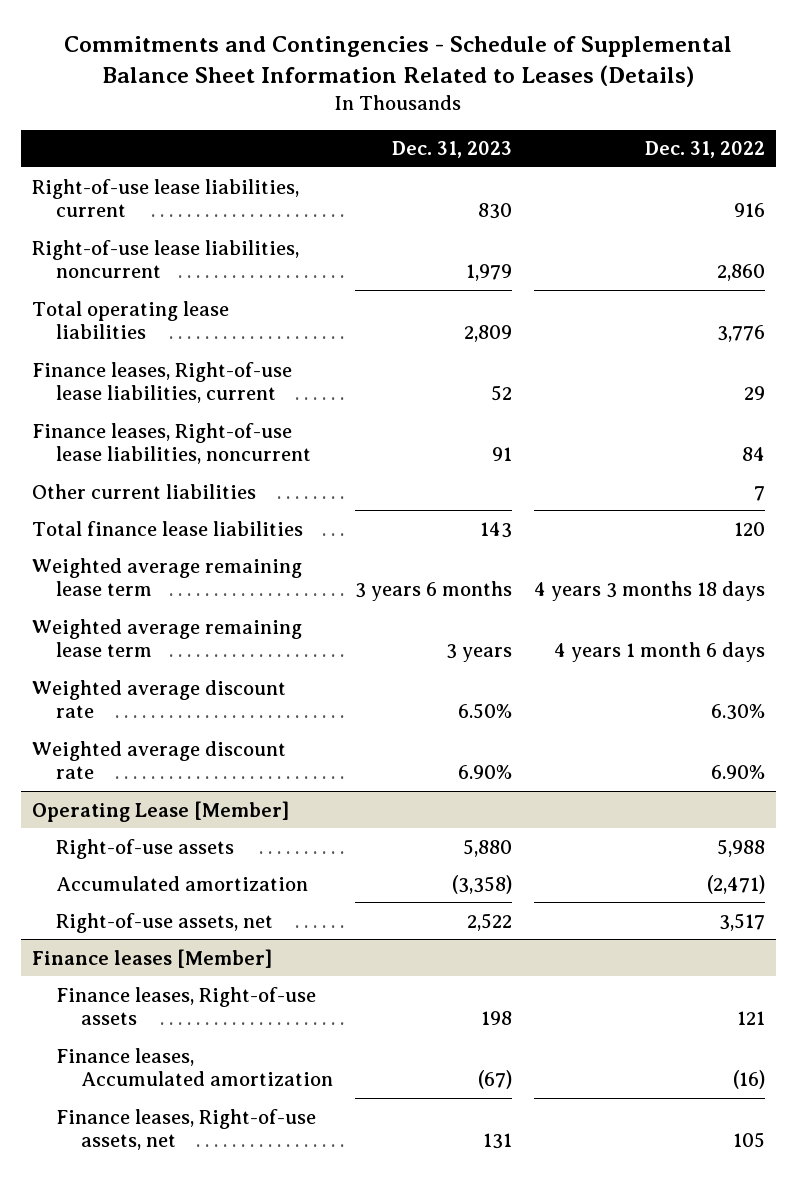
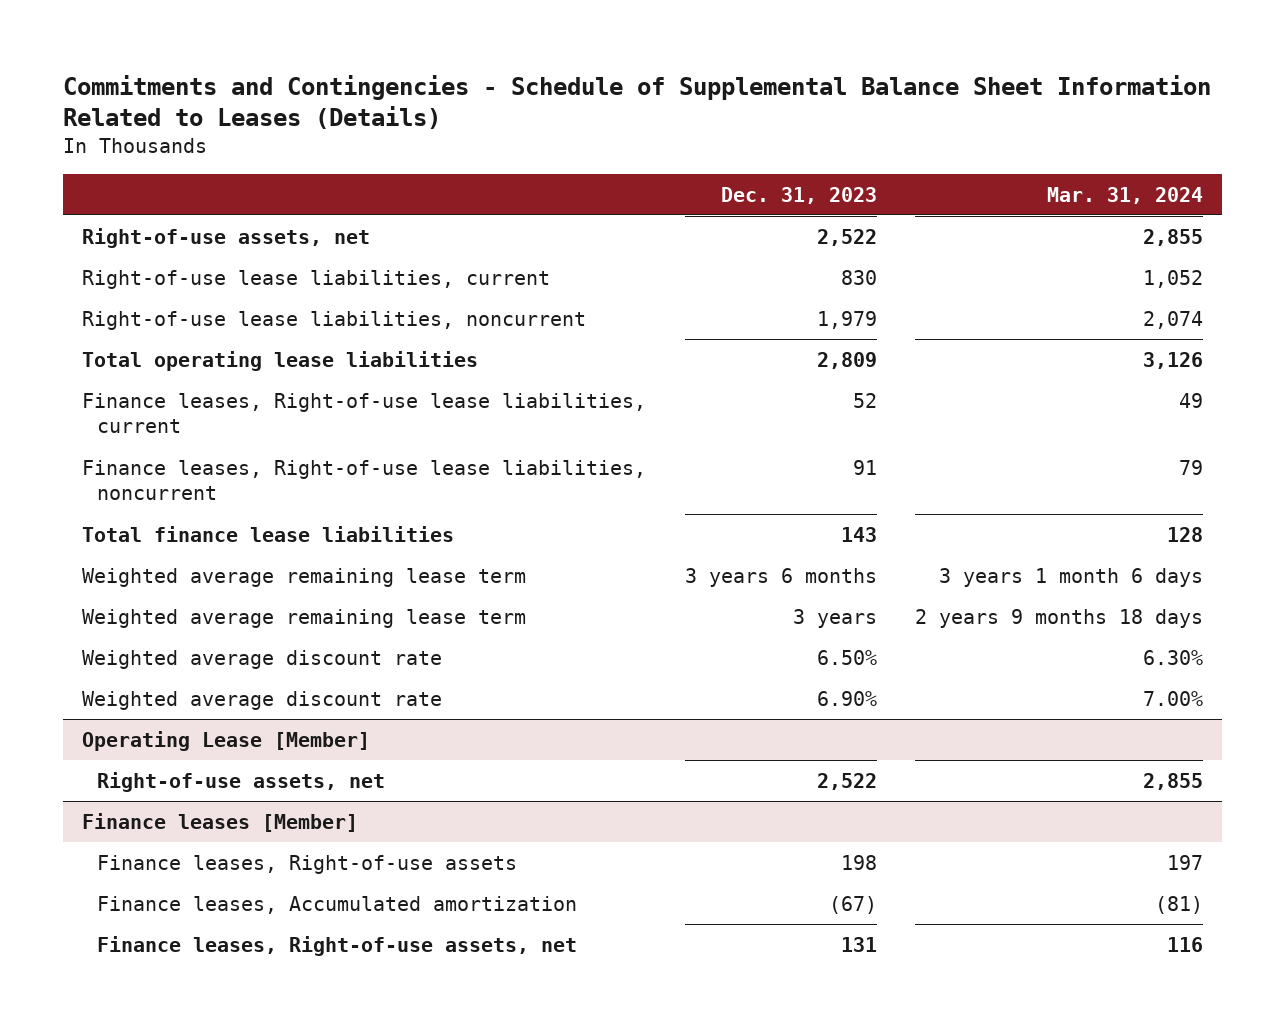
[644,141,765,159] Dec. 31, 2022 -> none
none -> [1046,186,1203,204] Mar. 31, 2024
none -> [82,228,371,249] Right-of-use assets, net
[31,483,256,499] Other current liabilities -> none
[56,838,235,859] Right-of-use assets -> none
[56,875,309,891] Accumulated amortization -> none

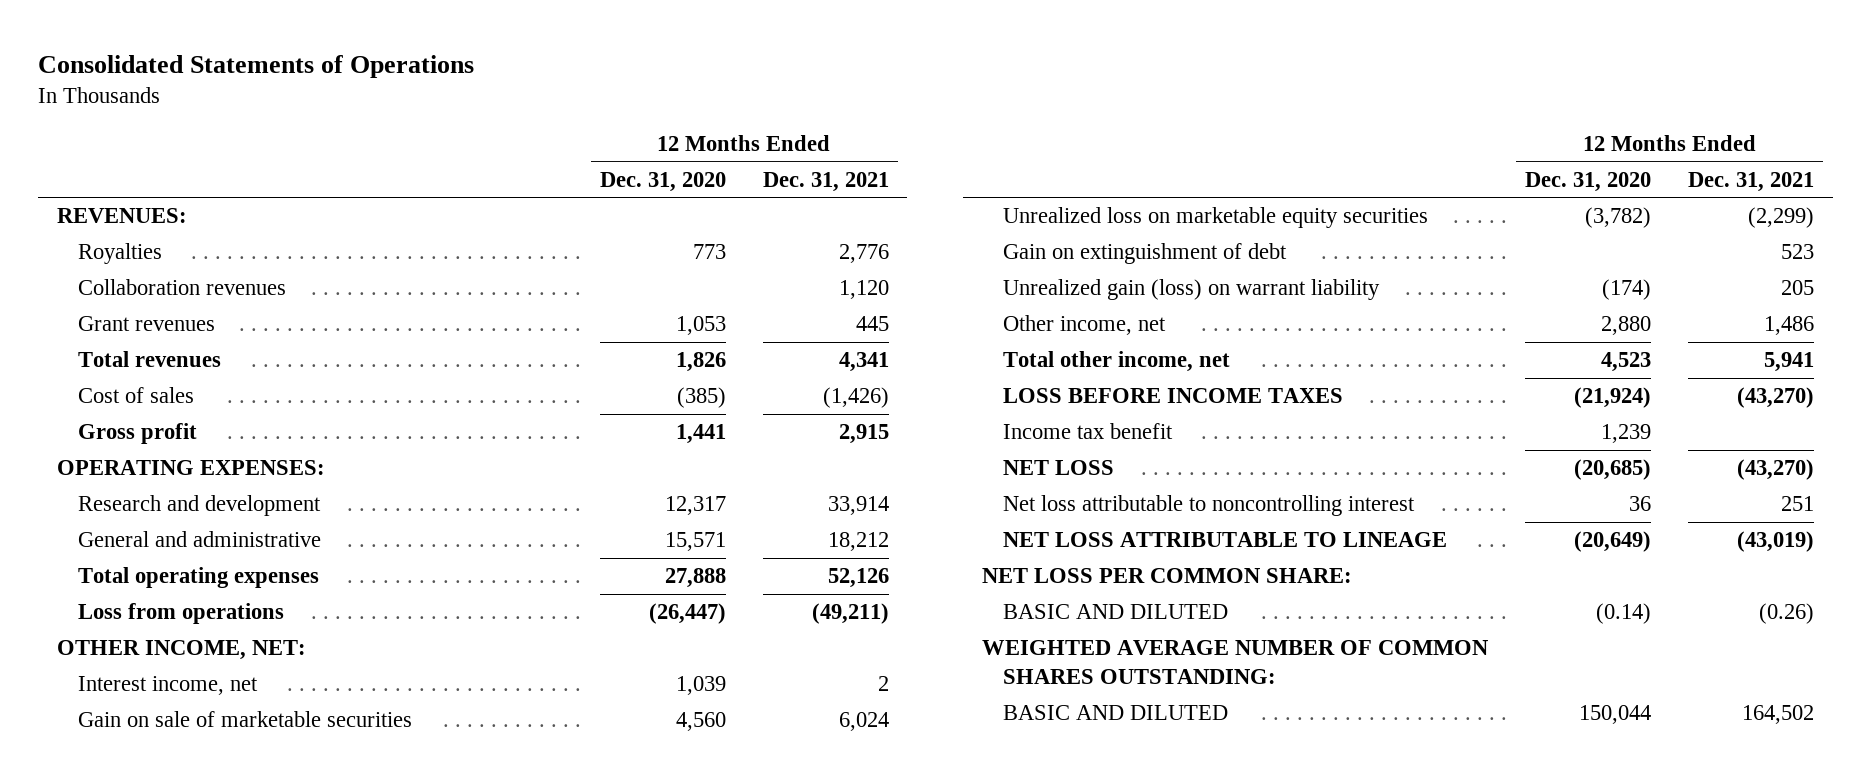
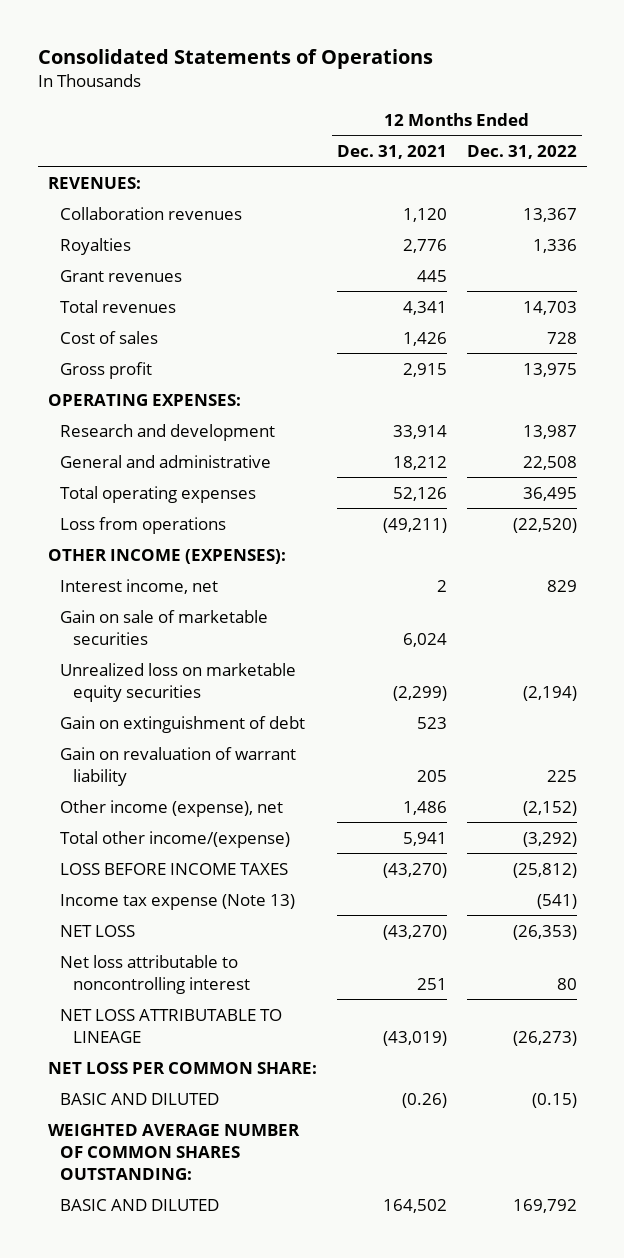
[599,171,726,192] Dec. 31, 2020 -> none
none -> [466,145,577,160] Dec. 31, 2022
[77,243,162,265] Royalties -> [60,237,132,255] Royalties
[822,387,889,409] (1,426) -> [402,331,447,346] 1,426
[56,640,306,661] OTHER INCOME, NET: -> [47,548,286,564] OTHER INCOME (EXPENSES):
[1002,279,1380,301] Unrealized gain (loss) on warrant liability -> [60,746,297,786] Gain on revaluation of warrant liability
[1002,315,1166,336] Other income, net -> [60,799,284,817] Other income (expense), net
[1002,351,1230,373] Total other income, net -> [60,830,291,848] Total other income/(expense)
[1002,423,1173,440] Income tax benefit -> [60,893,296,910] Income tax expense (Note 13)

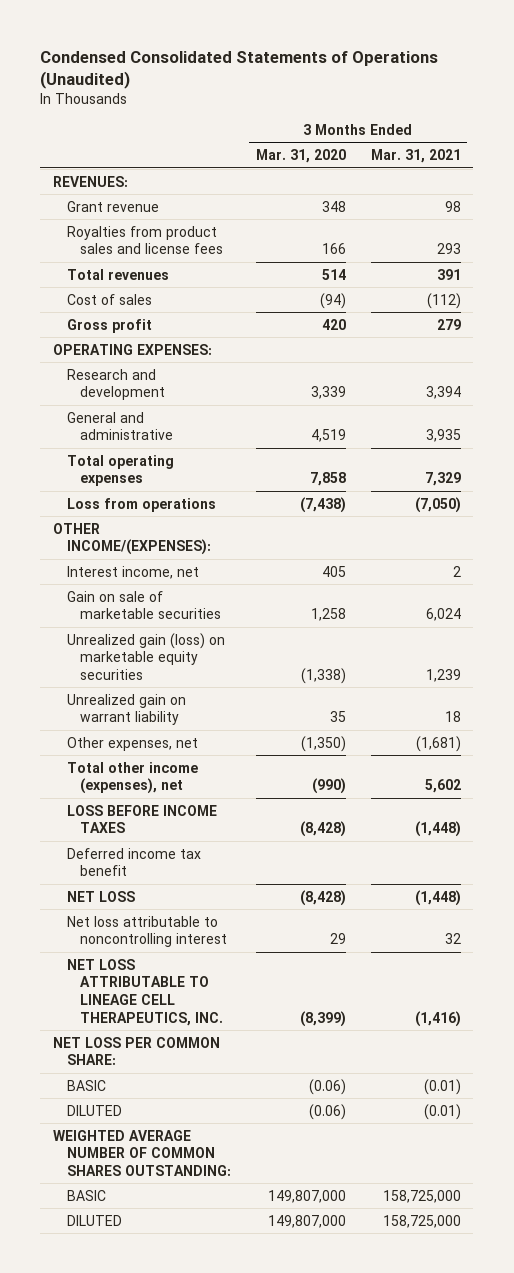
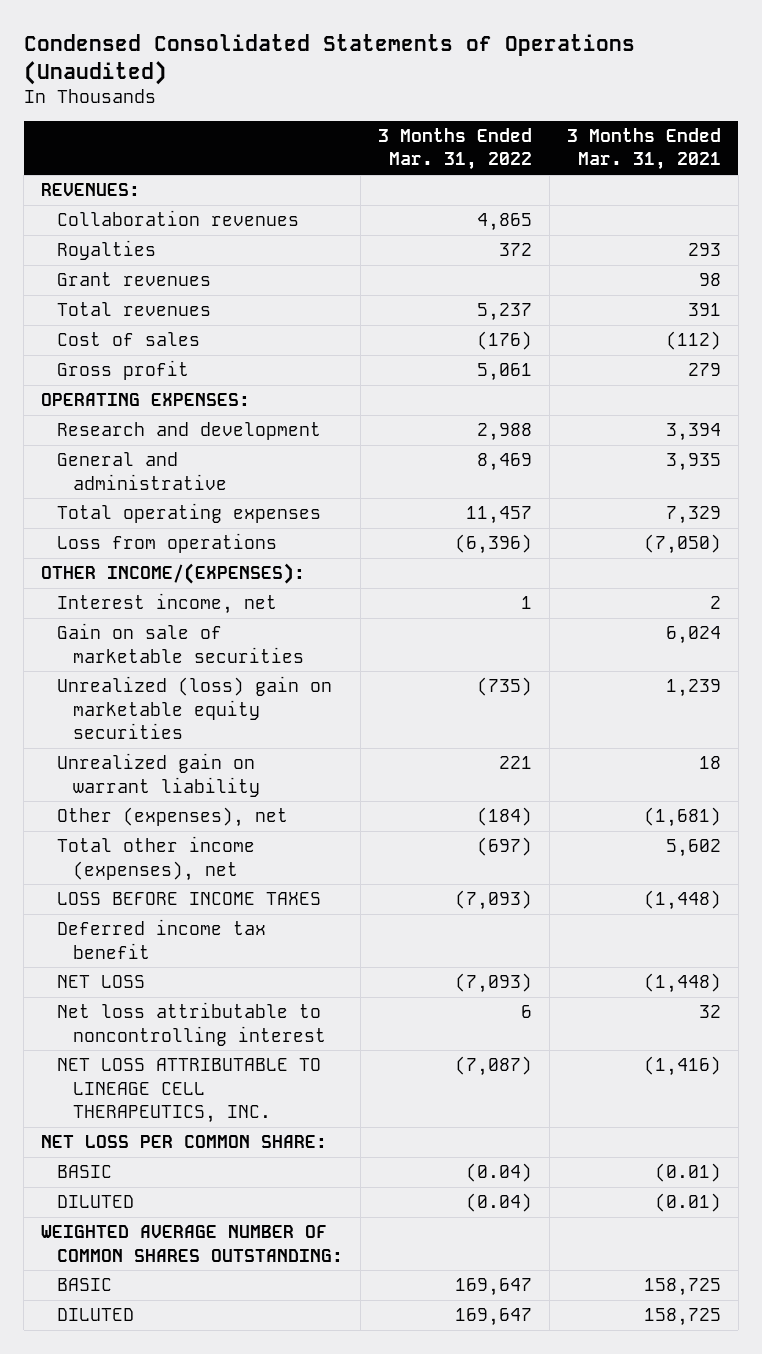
[255,149,346,164] Mar. 31, 2020 -> none
none -> [378,128,533,171] 3 Months Ended Mar. 31, 2022
[66,200,159,212] Grant revenue -> none
none -> [57,210,300,227] Collaboration revenues
[66,225,224,255] Royalties from product sales and license fees -> [57,240,157,261] Royalties
none -> [57,272,212,287] Grant revenues
[66,632,225,680] Unrealized gain (loss) on marketable equity securities -> [57,676,333,739] Unrealized (loss) gain on marketable equity securities
[66,736,198,751] Other expenses, net -> [57,807,289,828] Other (expenses), net
[382,1189,461,1203] 158,725,000 -> [643,1278,721,1297] 158,725
[382,1214,461,1228] 158,725,000 -> [643,1308,721,1327] 158,725

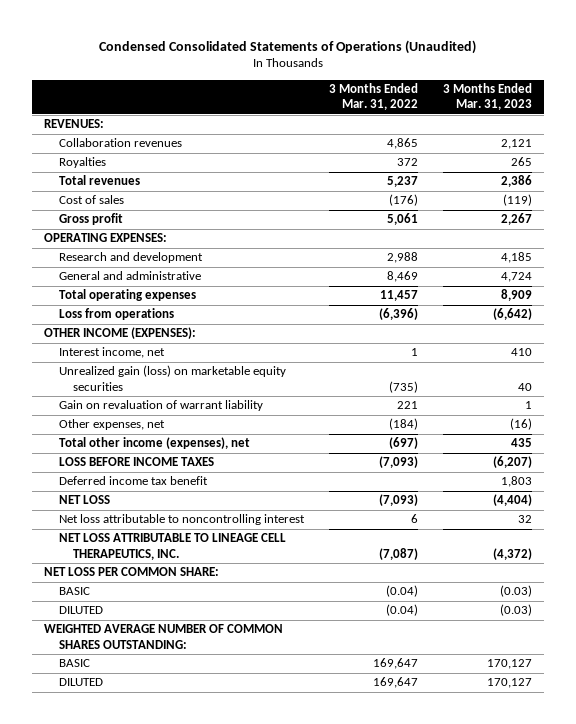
[566,128,721,171] 3 Months Ended Mar. 31, 2021 -> none
none -> [442,83,532,111] 3 Months Ended Mar. 31, 2023
[57,272,212,287] Grant revenues -> none
[41,563,306,585] OTHER INCOME/(EXPENSES): -> [44,327,197,340] OTHER INCOME (EXPENSES):
[57,623,305,663] Gain on sale of marketable securities -> none
[57,676,333,739] Unrealized (loss) gain on marketable equity securities -> [58,365,286,391] Unrealized gain (loss) on marketable equity securities
[57,753,261,797] Unrealized gain on warrant liability -> [58,400,263,412] Gain on revaluation of warrant liability
[57,807,289,828] Other (expenses), net -> [58,419,165,431] Other expenses, net

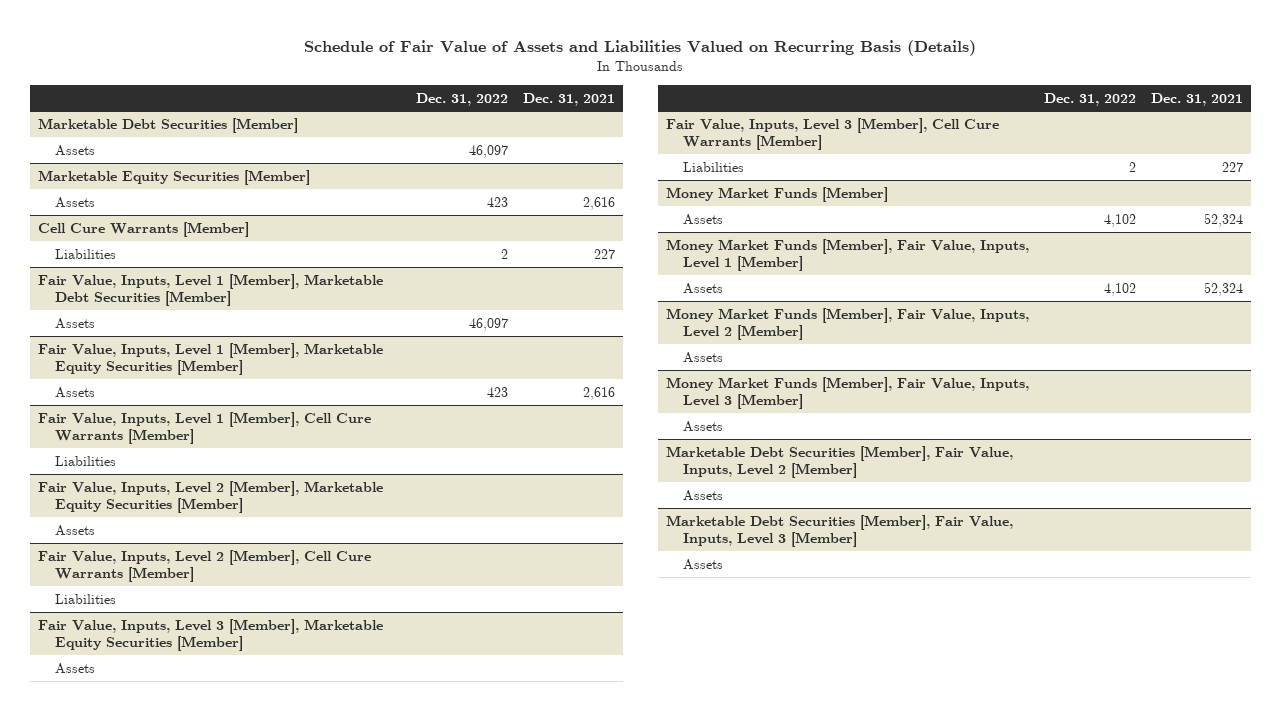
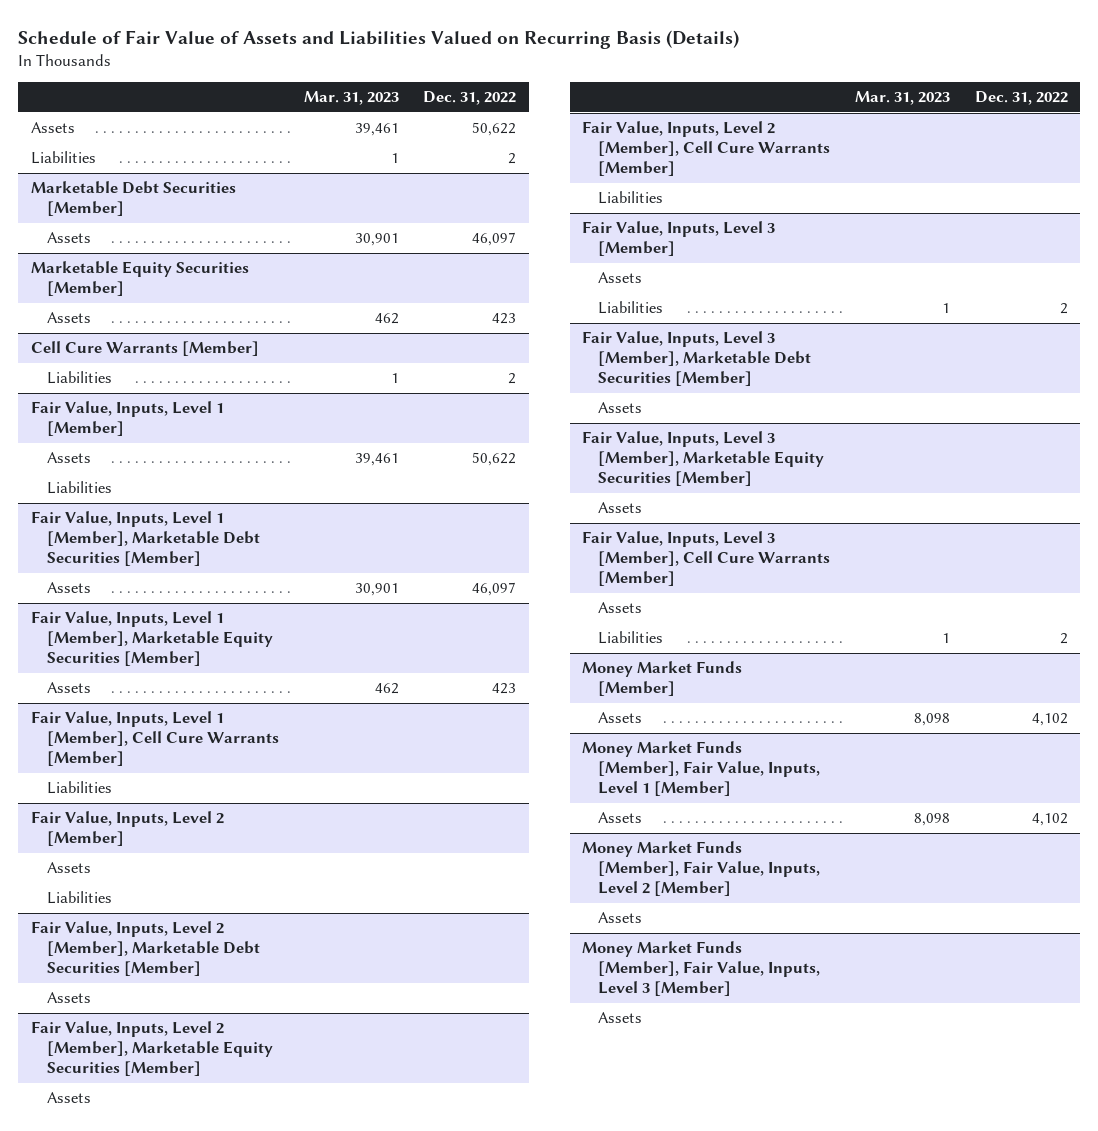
[523,92,616,106] Dec. 31, 2021 -> none
none -> [303,91,399,106] Mar. 31, 2023
none -> [30,122,75,134] Assets
none -> [30,151,96,165] Liabilities
none -> [30,401,224,437] Fair Value, Inputs, Level 1 [Member]
none -> [46,452,91,464] Assets
none -> [46,481,112,495] Liabilities
none -> [30,811,224,847] Fair Value, Inputs, Level 2 [Member]
none -> [46,862,91,874] Assets
none -> [46,891,112,905] Liabilities
none -> [30,921,260,977] Fair Value, Inputs, Level 2 [Member], Marketable Debt Securities [Member]
none -> [46,992,91,1004] Assets
none -> [582,221,776,257] Fair Value, Inputs, Level 3 [Member]
none -> [598,272,643,284] Assets
none -> [598,301,664,315] Liabilities
none -> [582,331,812,387] Fair Value, Inputs, Level 3 [Member], Marketable Debt Securities [Member]
none -> [598,402,643,414] Assets
none -> [598,602,643,614] Assets
[665,445,1013,479] Marketable Debt Securities [Member], Fair Value, Inputs, Level 2 [Member] -> none
[682,489,723,501] Assets -> none
[665,514,1013,548] Marketable Debt Securities [Member], Fair Value, Inputs, Level 3 [Member] -> none
[682,558,723,570] Assets -> none

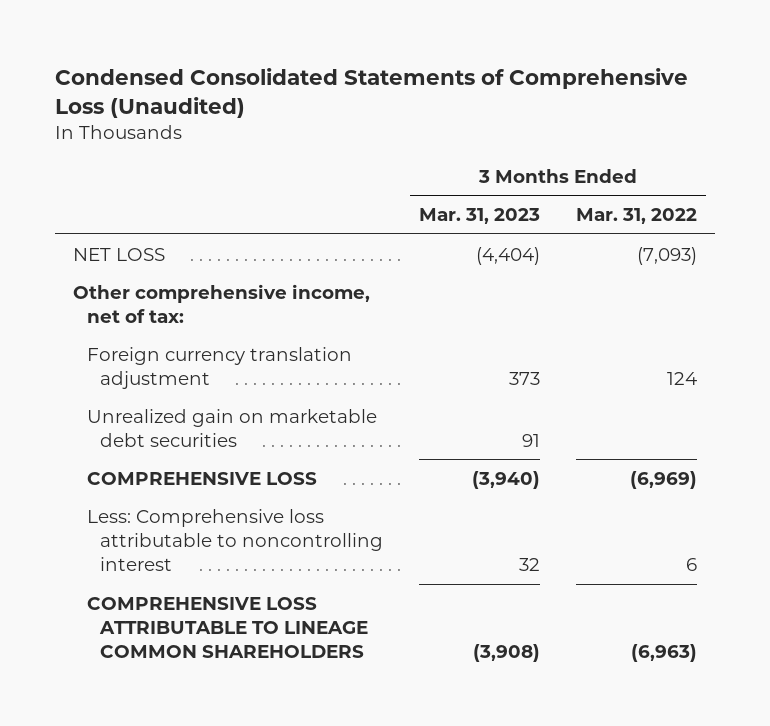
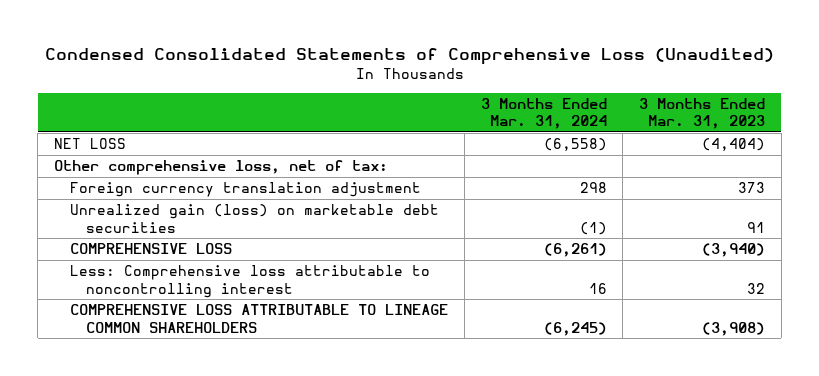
[575,208,697,225] Mar. 31, 2022 -> none
none -> [480,97,607,130] 3 Months Ended Mar. 31, 2024
[73,283,371,323] Other comprehensive income, net of tax: -> [54,160,389,176] Other comprehensive loss, net of tax:
[86,408,377,447] Unrealized gain on marketable debt securities -> [69,204,439,233] Unrealized gain (loss) on marketable debt securities

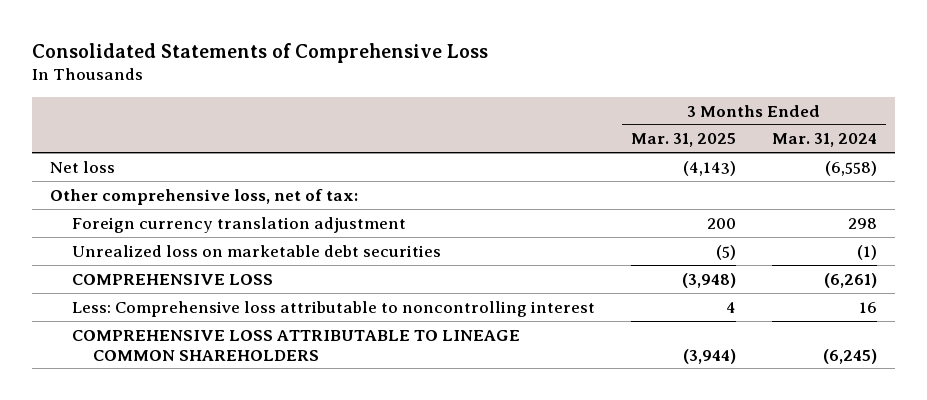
[44,47,774,65] Condensed Consolidated Statements of Comprehensive Loss (Unaudited) -> [31,42,488,63] Consolidated Statements of Comprehensive Loss
[639,97,766,130] 3 Months Ended Mar. 31, 2023 -> none
none -> [630,133,736,148] Mar. 31, 2025
[54,138,127,150] NET LOSS -> [49,160,115,173] Net loss
[69,204,439,233] Unrealized gain (loss) on marketable debt securities -> [71,244,441,257] Unrealized loss on marketable debt securities

